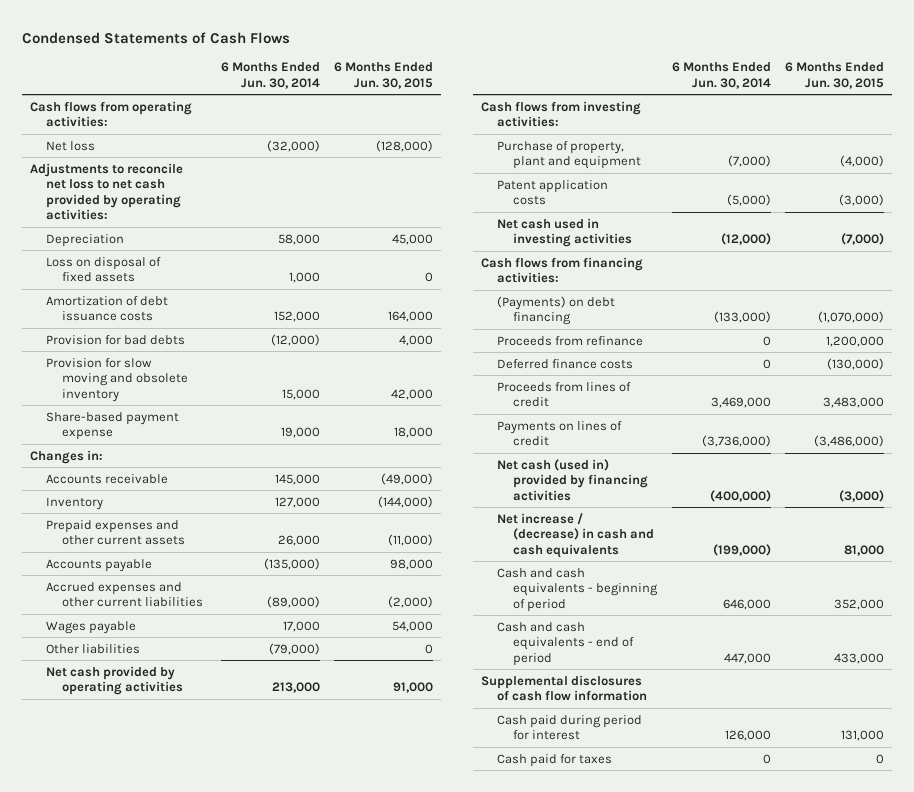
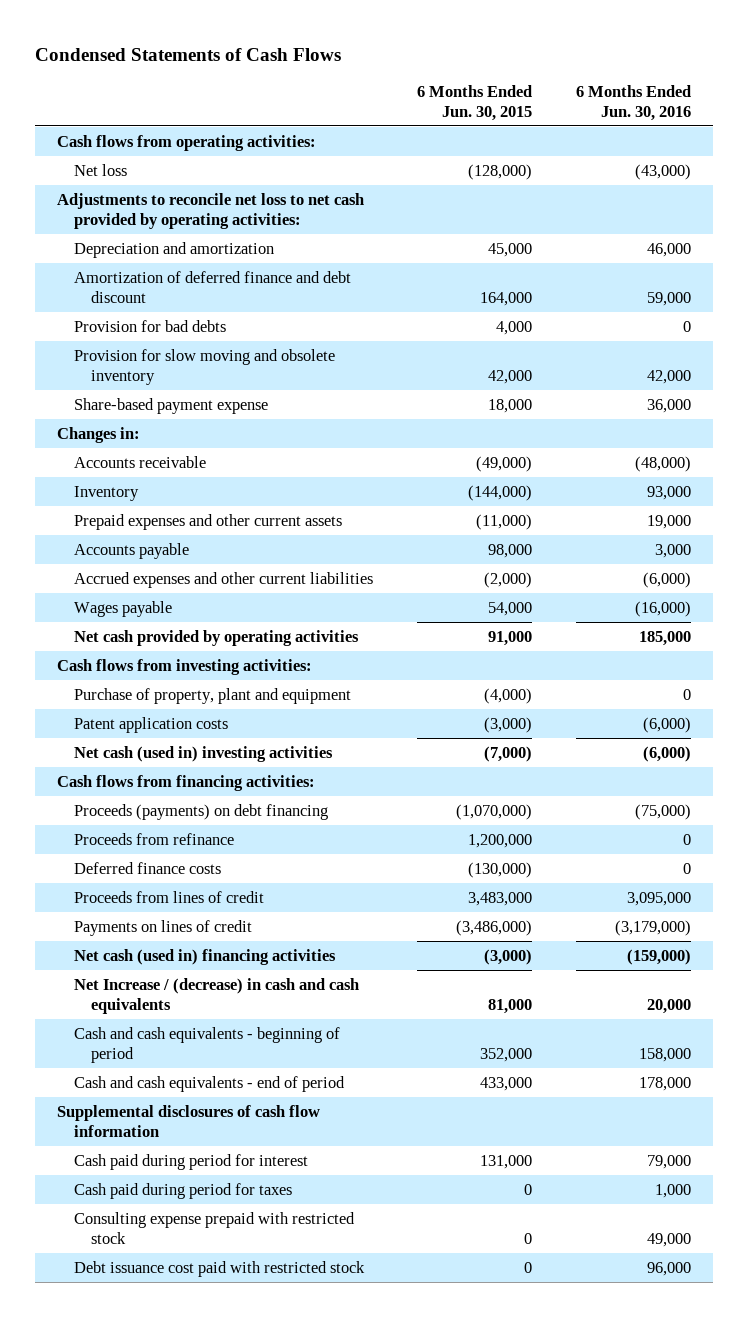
[220,62,320,90] 6 Months Ended Jun. 30, 2014 -> none
none -> [575,84,691,121] 6 Months Ended Jun. 30, 2016
[45,256,161,283] Loss on disposal of fixed assets -> none
[45,233,124,247] Depreciation -> [74,241,275,258] Depreciation and amortization
[45,295,168,322] Amortization of debt issuance costs -> [74,270,352,303] Amortization of deferred finance and debt discount
[45,643,140,654] Other liabilities -> none
[496,217,633,248] Net cash used in investing activities -> [74,745,334,762] Net cash (used in) investing activities
[496,295,615,326] (Payments) on debt financing -> [74,803,329,820] Proceeds (payments) on debt financing
[496,458,649,501] Net cash (used in) provided by financing activities -> [74,948,337,965] Net cash (used in) financing activities
[496,512,655,558] Net increase / (decrease) in cash and cash equivalents -> [74,977,360,1014] Net Increase / (decrease) in cash and cash equivalents
[496,753,612,767] Cash paid for taxes -> [74,1182,293,1199] Cash paid during period for taxes
none -> [74,1211,356,1244] Consulting expense prepaid with restricted stock
none -> [74,1260,366,1277] Debt issuance cost paid with restricted stock

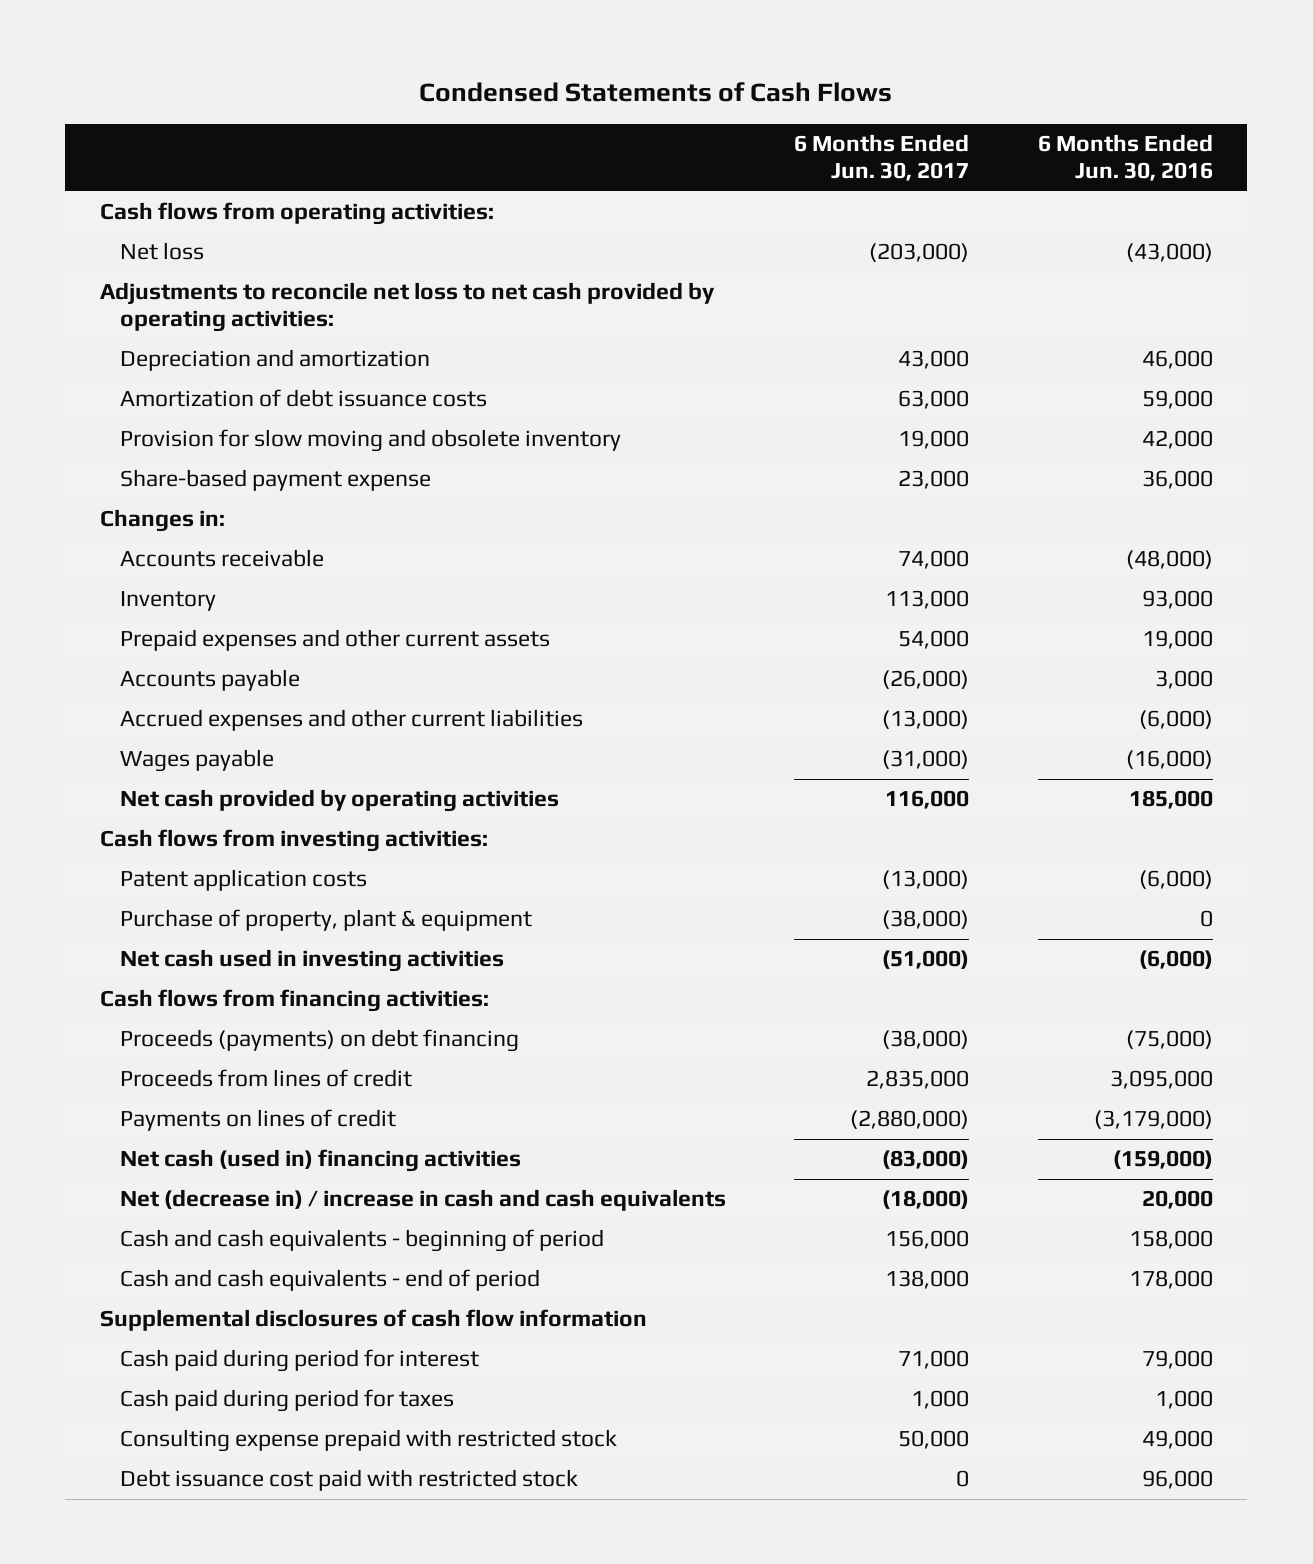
[417,84,533,121] 6 Months Ended Jun. 30, 2015 -> none
none -> [794,134,970,182] 6 Months Ended Jun. 30, 2017
[74,319,227,332] Provision for bad debts -> none
[74,270,352,303] Amortization of deferred finance and debt discount -> [119,389,487,408] Amortization of debt issuance costs
[74,687,352,704] Purchase of property, plant and equipment -> none
none -> [119,909,532,932] Purchase of property, plant & equipment
[74,745,334,762] Net cash (used in) investing activities -> [119,949,504,973] Net cash used in investing activities
[74,832,235,845] Proceeds from refinance -> none
[74,861,222,874] Deferred finance costs -> none
[74,977,360,1014] Net Increase / (decrease) in cash and cash equivalents -> [119,1189,726,1212] Net (decrease in) / increase in cash and cash equivalents

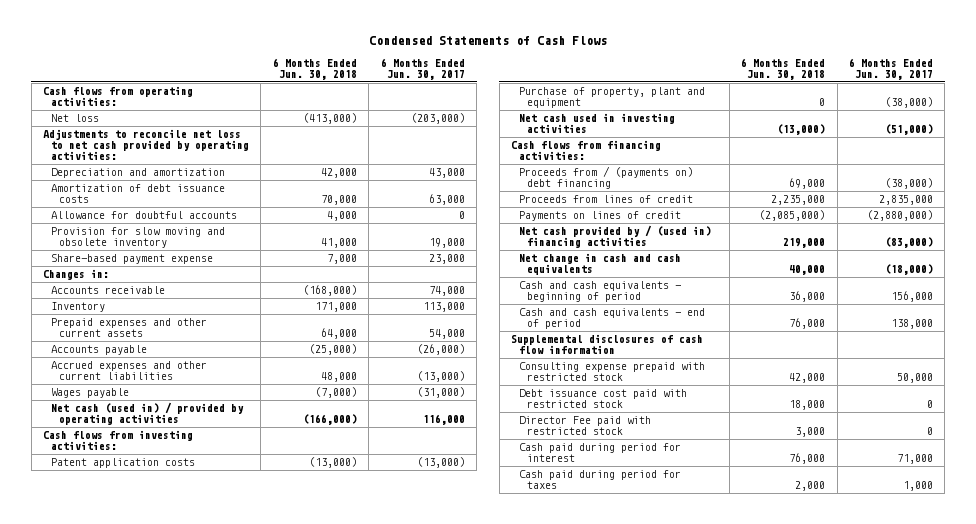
[1038,134,1214,182] 6 Months Ended Jun. 30, 2016 -> none
none -> [272,57,357,80] 6 Months Ended Jun. 30, 2018
none -> [51,211,238,220] Allowance for doubtful accounts
[119,789,559,813] Net cash provided by operating activities -> [51,402,245,426] Net cash (used in) / provided by operating activities
[119,909,532,932] Purchase of property, plant & equipment -> [519,87,706,109] Purchase of property, plant and equipment
[119,1029,519,1053] Proceeds (payments) on debt financing -> [519,166,694,190] Proceeds from / (payments on) debt financing
[119,1149,521,1173] Net cash (used in) financing activities -> [519,225,712,249] Net cash provided by / (used in) financing activities
[119,1189,726,1212] Net (decrease in) / increase in cash and cash equivalents -> [519,253,682,276] Net change in cash and cash equivalents
none -> [519,416,652,436] Director Fee paid with restricted stock
[119,1349,479,1373] Cash paid during period for interest -> [519,443,682,463] Cash paid during period for interest
[119,1389,454,1413] Cash paid during period for taxes -> [519,470,682,490] Cash paid during period for taxes

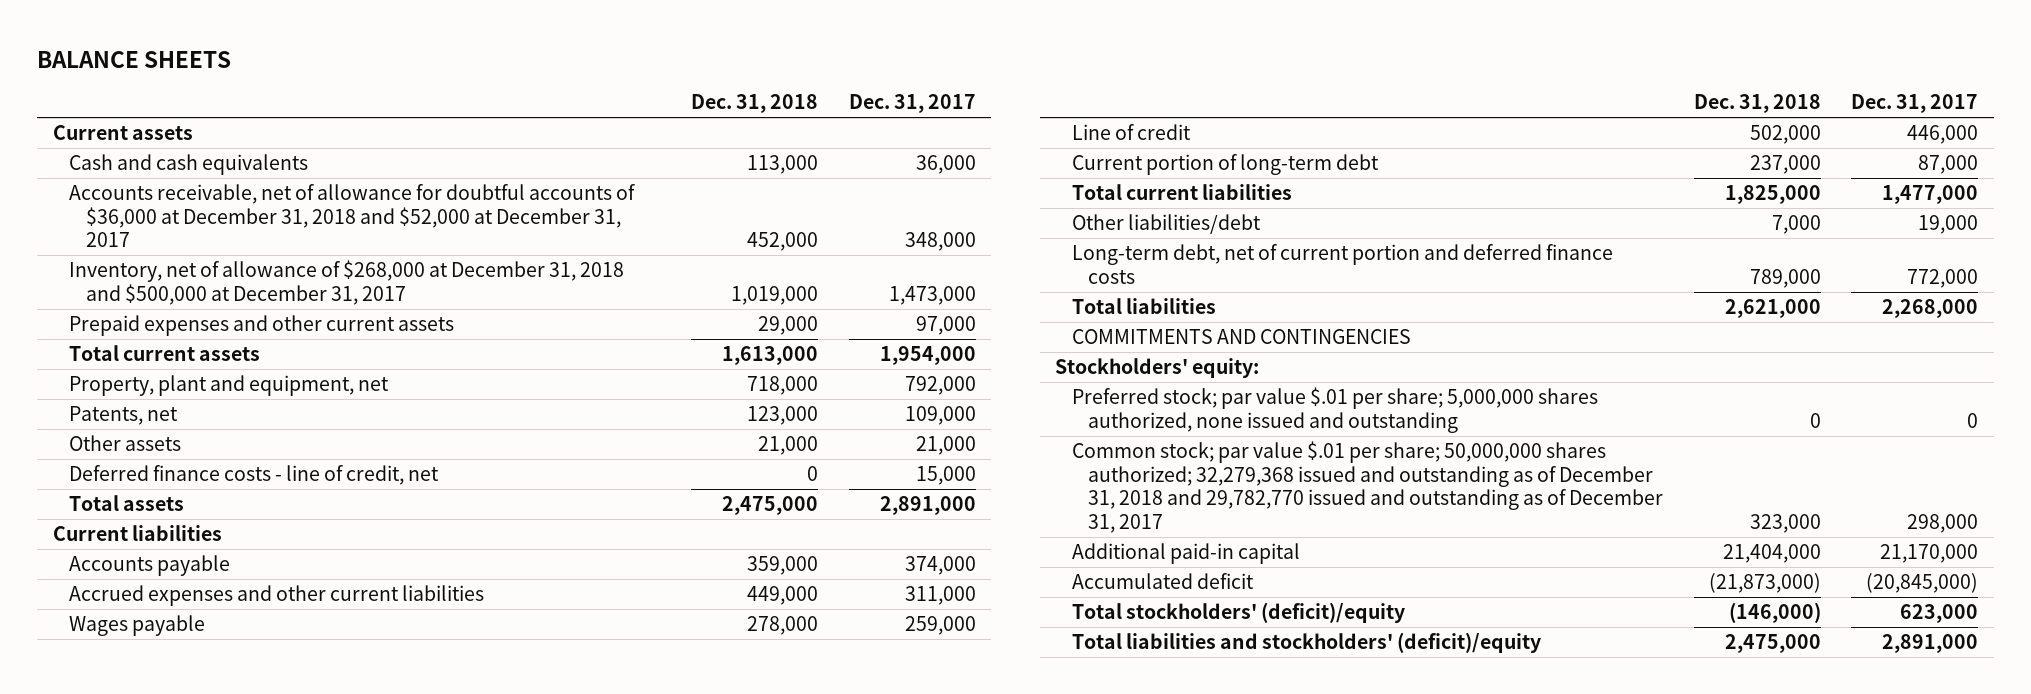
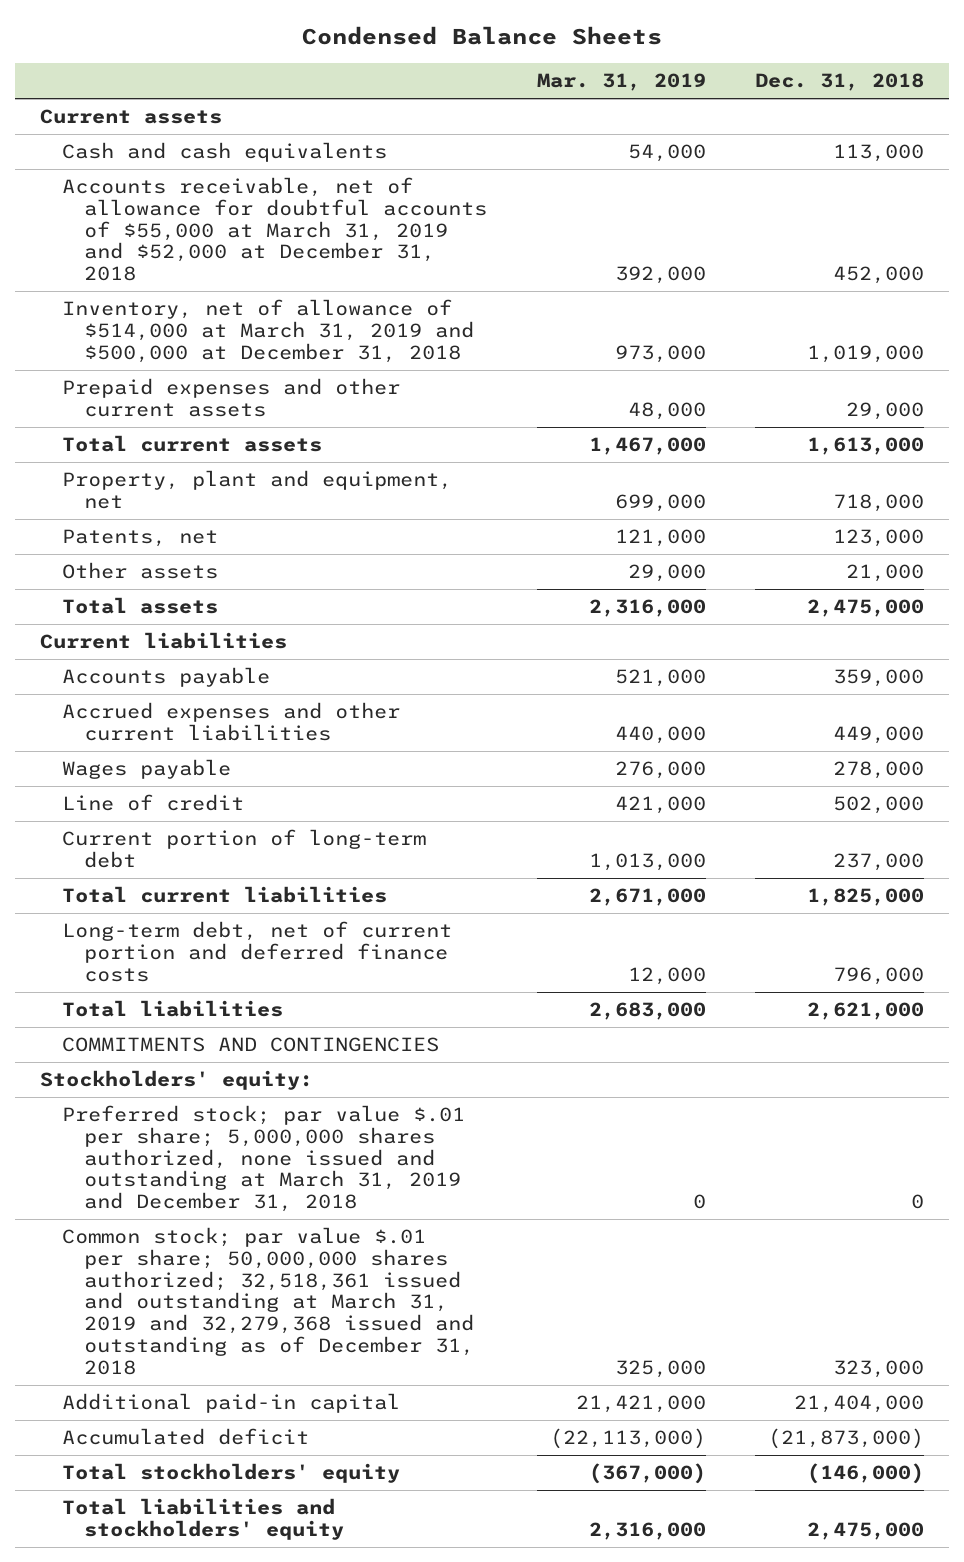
[37,50,232,68] BALANCE SHEETS -> [301,26,662,46] Condensed Balance Sheets
[849,94,977,114] Dec. 31, 2017 -> none
none -> [536,73,706,92] Mar. 31, 2019
[69,184,636,248] Accounts receivable, net of allowance for doubtful accounts of $36,000 at December 31, 2018 and $52,000 at December 31, 2017 -> [62,177,488,282] Accounts receivable, net of allowance for doubtful accounts of $55,000 at March 31, 2019 and $52,000 at December 31, 2018
[69,260,625,305] Inventory, net of allowance of $268,000 at December 31, 2018 and $500,000 at December 31, 2017 -> [62,299,475,363] Inventory, net of allowance of $514,000 at March 31, 2019 and $500,000 at December 31, 2018
[69,465,440,486] Deferred finance costs - line of credit, net -> none
[1071,214,1261,235] Other liabilities/debt -> none
[1749,268,1821,288] 789,000 -> [832,966,924,985] 796,000
[1071,387,1598,433] Preferred stock; par value $.01 per share; 5,000,000 shares authorized, none issued and outstanding -> [62,1105,466,1213] Preferred stock; par value $.01 per share; 5,000,000 shares authorized, none issued and outstanding at March 31, 2019 and December 31, 2018
[1071,441,1664,533] Common stock; par value $.01 per share; 50,000,000 shares authorized; 32,279,368 issued and outstanding as of December 31, 2018 and 29,782,770 issued and outstanding as of December 31, 2017 -> [62,1227,475,1375] Common stock; par value $.01 per share; 50,000,000 shares authorized; 32,518,361 issued and outstanding at March 31, 2019 and 32,279,368 issued and outstanding as of December 31, 2018
[1071,602,1405,624] Total stockholders' (deficit)/equity -> [62,1463,401,1484] Total stockholders' equity
[1071,632,1541,654] Total liabilities and stockholders' (deficit)/equity -> [62,1498,345,1540] Total liabilities and stockholders' equity

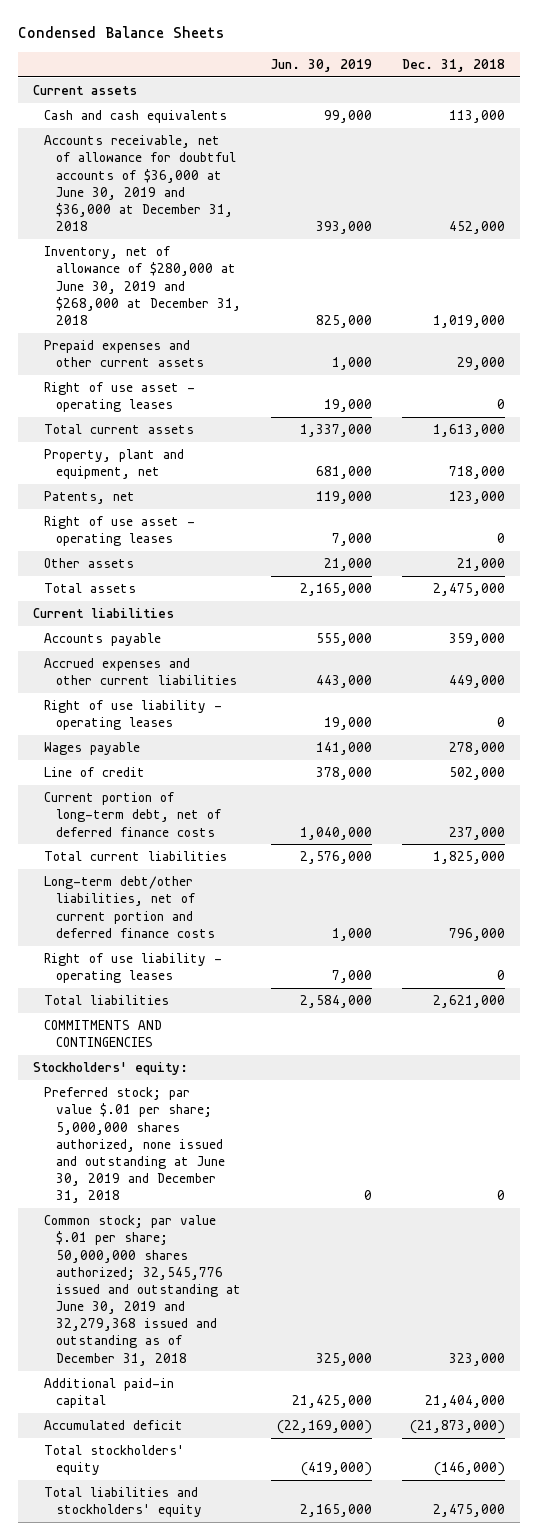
[536,73,706,92] Mar. 31, 2019 -> none
none -> [270,58,372,72] Jun. 30, 2019
[62,177,488,282] Accounts receivable, net of allowance for doubtful accounts of $55,000 at March 31, 2019 and $52,000 at December 31, 2018 -> [44,135,236,232] Accounts receivable, net of allowance for doubtful accounts of $36,000 at June 30, 2019 and $36,000 at December 31, 2018
[62,299,475,363] Inventory, net of allowance of $514,000 at March 31, 2019 and $500,000 at December 31, 2018 -> [44,246,241,325] Inventory, net of allowance of $280,000 at June 30, 2019 and $268,000 at December 31, 2018
none -> [44,382,196,413] Right of use asset - operating leases
none -> [44,516,196,547] Right of use asset - operating leases
none -> [44,700,223,731] Right of use liability - operating leases
[62,829,427,868] Current portion of long-term debt -> [44,792,221,837] Current portion of long-term debt, net of deferred finance costs
[62,921,453,982] Long-term debt, net of current portion and deferred finance costs -> [44,876,215,938] Long-term debt/other liabilities, net of current portion and deferred finance costs
none -> [44,953,223,984] Right of use liability - operating leases
[62,1105,466,1213] Preferred stock; par value $.01 per share; 5,000,000 shares authorized, none issued and outstanding at March 31, 2019 and December 31, 2018 -> [44,1087,225,1204] Preferred stock; par value $.01 per share; 5,000,000 shares authorized, none issued and outstanding at June 30, 2019 and December 31, 2018
[62,1227,475,1375] Common stock; par value $.01 per share; 50,000,000 shares authorized; 32,518,361 issued and outstanding at March 31, 2019 and 32,279,368 issued and outstanding as of December 31, 2018 -> [44,1215,241,1366] Common stock; par value $.01 per share; 50,000,000 shares authorized; 32,545,776 issued and outstanding at June 30, 2019 and 32,279,368 issued and outstanding as of December 31, 2018

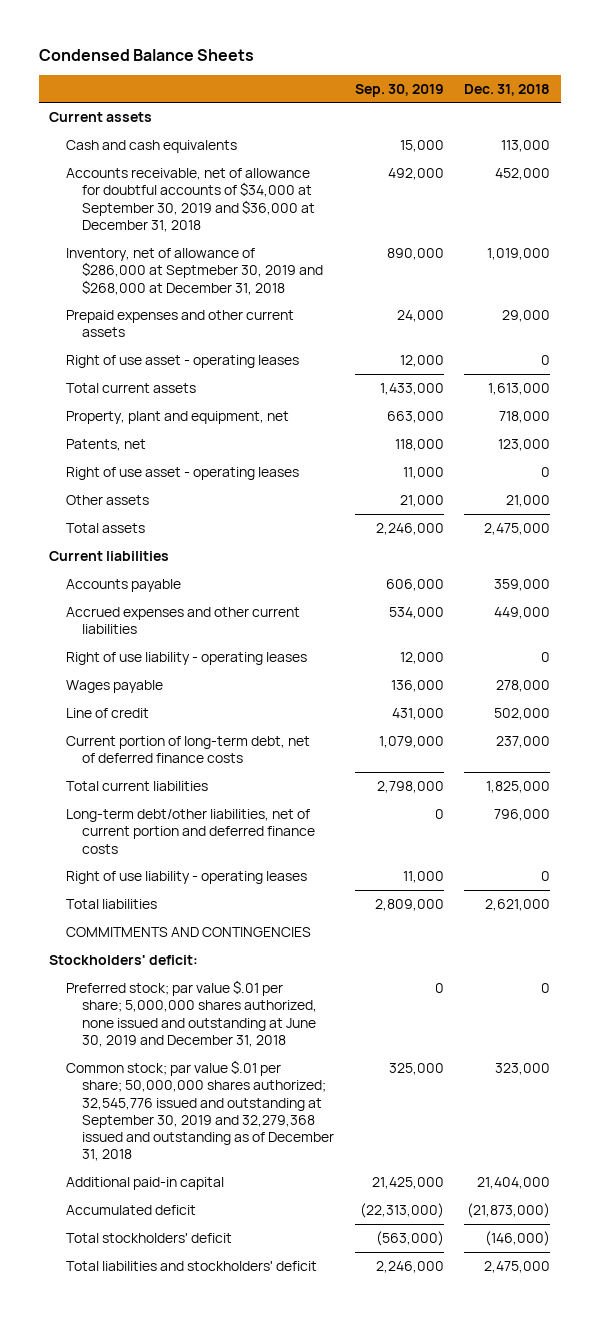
[270,58,372,72] Jun. 30, 2019 -> none
none -> [354,83,444,97] Sep. 30, 2019
[44,135,236,232] Accounts receivable, net of allowance for doubtful accounts of $36,000 at June 30, 2019 and $36,000 at December 31, 2018 -> [65,167,316,232] Accounts receivable, net of allowance for doubtful accounts of $34,000 at September 30, 2019 and $36,000 at December 31, 2018
[44,246,241,325] Inventory, net of allowance of $280,000 at June 30, 2019 and $268,000 at December 31, 2018 -> [65,247,324,295] Inventory, net of allowance of $286,000 at Septmeber 30, 2019 and $268,000 at December 31, 2018
[32,1062,188,1076] Stockholders' equity: -> [49,954,199,965] Stockholders' deficit:
[44,1215,241,1366] Common stock; par value $.01 per share; 50,000,000 shares authorized; 32,545,776 issued and outstanding at June 30, 2019 and 32,279,368 issued and outstanding as of December 31, 2018 -> [65,1059,335,1162] Common stock; par value $.01 per share; 50,000,000 shares authorized; 32,545,776 issued and outstanding at September 30, 2019 and 32,279,368 issued and outstanding as of December 31, 2018
[44,1445,185,1476] Total stockholders' equity -> [65,1232,232,1243] Total stockholders' deficit
[44,1487,202,1518] Total liabilities and stockholders' equity -> [65,1260,317,1271] Total liabilities and stockholders' deficit

